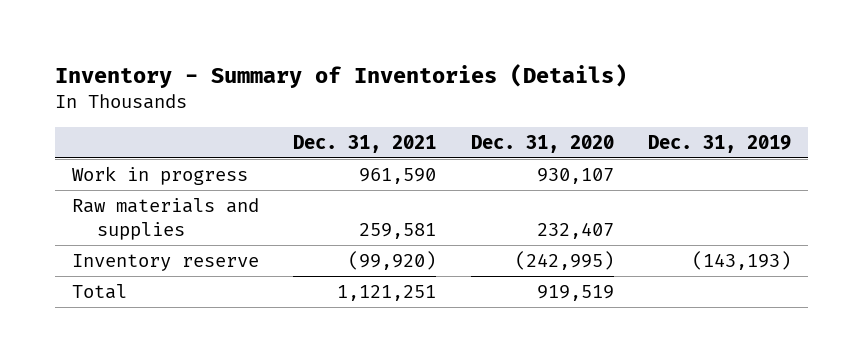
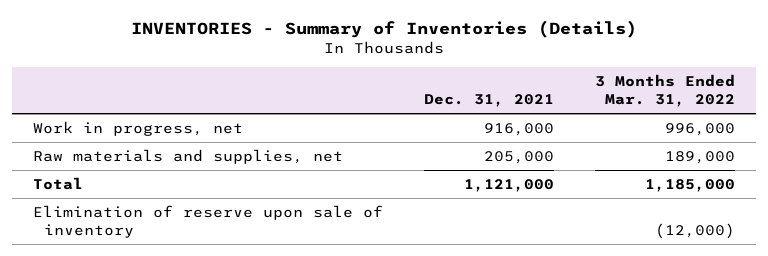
[54,64,627,89] Inventory - Summary of Inventories (Details) -> [131,20,638,39] INVENTORIES - Summary of Inventories (Details)
[470,134,614,153] Dec. 31, 2020 -> none
[647,134,791,153] Dec. 31, 2019 -> none
none -> [595,74,736,108] 3 Months Ended Mar. 31, 2022
[71,254,259,272] Inventory reserve -> none
[71,166,248,186] Work in progress -> [32,121,243,137] Work in progress, net
[359,168,437,185] 961,590 -> [484,123,555,137] 916,000
[71,198,259,240] Raw materials and supplies -> [32,149,343,165] Raw materials and supplies, net
[359,222,437,239] 259,581 -> [484,151,555,165] 205,000
[337,285,437,302] 1,121,251 -> [464,179,555,193] 1,121,000
none -> [32,205,383,239] Elimination of reserve upon sale of inventory

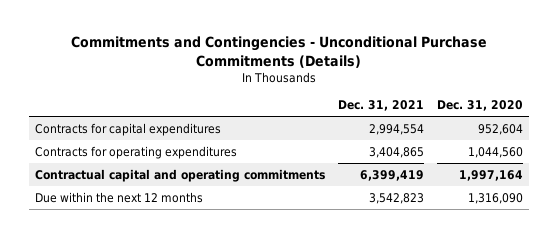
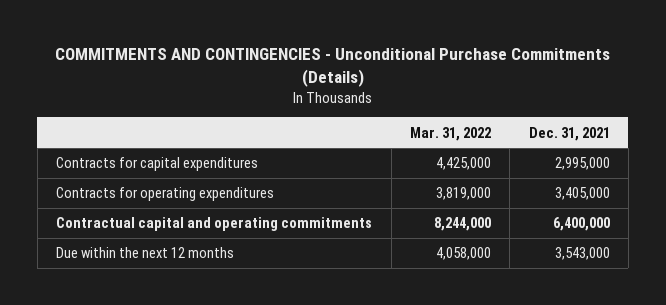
[71,36,488,68] Commitments and Contingencies - Unconditional Purchase Commitments (Details) -> [54,48,610,87] COMMITMENTS AND CONTINGENCIES - Unconditional Purchase Commitments (Details)
[436,100,523,112] Dec. 31, 2020 -> none
none -> [409,126,491,141] Mar. 31, 2022
[369,123,425,135] 2,994,554 -> [554,157,610,171] 2,995,000
[369,146,425,158] 3,404,865 -> [554,187,610,201] 3,405,000
[360,169,425,181] 6,399,419 -> [552,217,610,232] 6,400,000
[369,192,425,204] 3,542,823 -> [554,247,610,261] 3,543,000

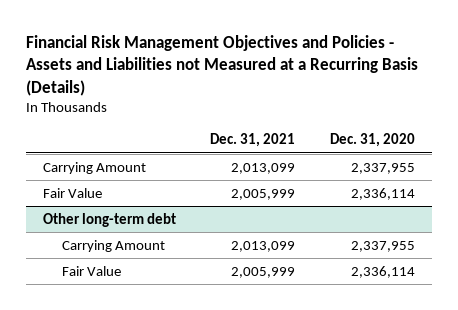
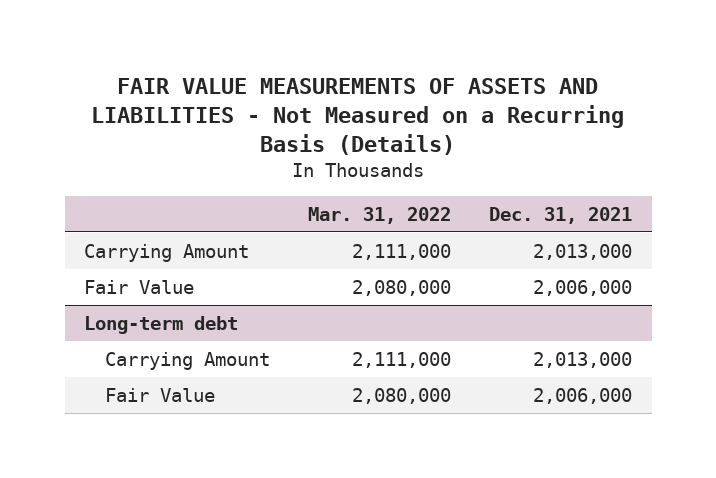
[26,35,419,96] Financial Risk Management Objectives and Policies - Assets and Liabilities not Measured at a Recurring Basis (Details) -> [91,77,625,155] FAIR VALUE MEASUREMENTS OF ASSETS AND LIABILITIES - Not Measured on a Recurring Basis (Details)
[329,133,415,148] Dec. 31, 2020 -> none
none -> [307,206,451,224] Mar. 31, 2022
[231,162,296,174] 2,013,099 -> [533,243,633,260] 2,013,000
[231,188,296,200] 2,005,999 -> [533,279,633,296] 2,006,000
[43,212,177,227] Other long-term debt -> [83,315,238,334] Long-term debt
[231,240,296,252] 2,013,099 -> [533,351,633,368] 2,013,000
[231,266,296,278] 2,005,999 -> [533,387,633,404] 2,006,000

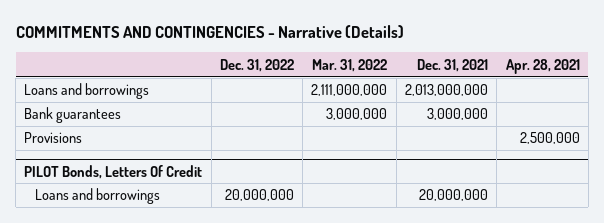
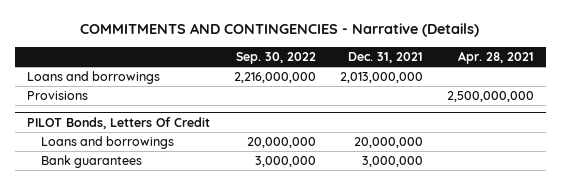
[219,58,294,72] Dec. 31, 2022 -> none
[312,58,388,72] Mar. 31, 2022 -> none
none -> [235,51,316,64] Sep. 30, 2022
[24,107,122,124] Bank guarantees -> none
[519,132,580,145] 2,500,000 -> [446,91,534,103] 2,500,000,000
none -> [41,155,143,169] Bank guarantees

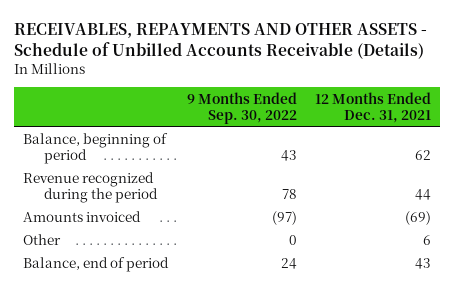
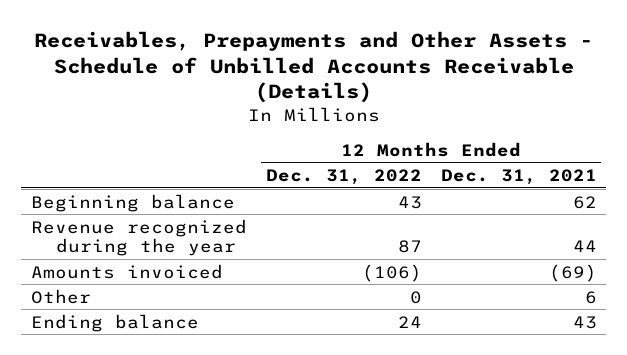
[13,22,427,59] RECEIVABLES, REPAYMENTS AND OTHER ASSETS - Schedule of Unbilled Accounts Receivable (Details) -> [33,30,593,104] Receivables, Prepayments and Other Assets - Schedule of Unbilled Accounts Receivable (Details)
[186,91,297,124] 9 Months Ended Sep. 30, 2022 -> none
none -> [265,169,422,186] Dec. 31, 2022
[23,133,169,165] Balance, beginning of period -> [30,193,235,212] Beginning balance
[23,172,158,204] Revenue recognized during the period -> [30,218,247,257] Revenue recognized during the year
[23,257,170,273] Balance, end of period -> [30,313,199,332] Ending balance

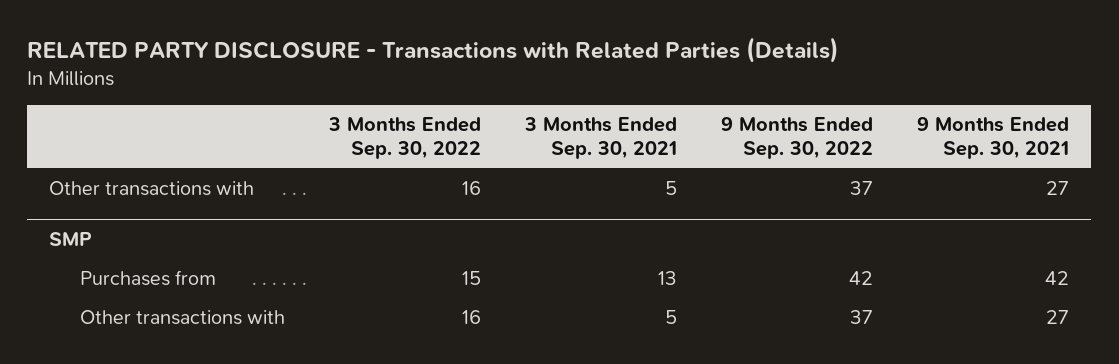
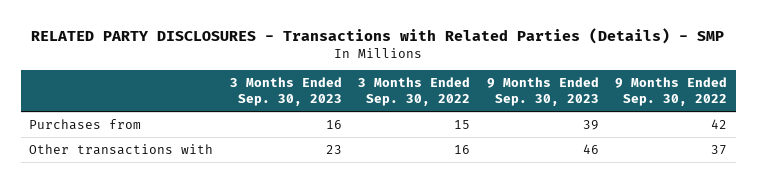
[27,37,840,64] RELATED PARTY DISCLOSURE - Transactions with Related Parties (Details) -> [31,27,725,44] RELATED PARTY DISCLOSURES - Transactions with Related Parties (Details) - SMP
[524,117,678,159] 3 Months Ended Sep. 30, 2021 -> none
[917,117,1070,159] 9 Months Ended Sep. 30, 2021 -> none
none -> [229,77,342,107] 3 Months Ended Sep. 30, 2023
none -> [486,77,599,107] 9 Months Ended Sep. 30, 2023
[49,181,255,197] Other transactions with -> none
[49,232,93,247] SMP -> none

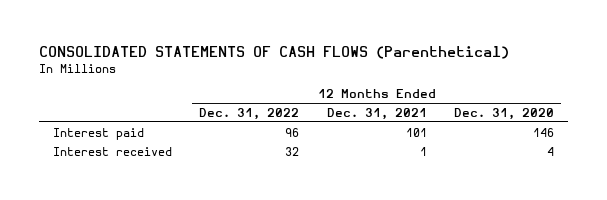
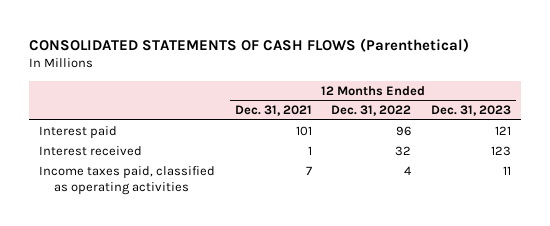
[454,107,555,120] Dec. 31, 2020 -> none
none -> [431,105,512,117] Dec. 31, 2023
none -> [38,165,215,196] Income taxes paid, classified as operating activities

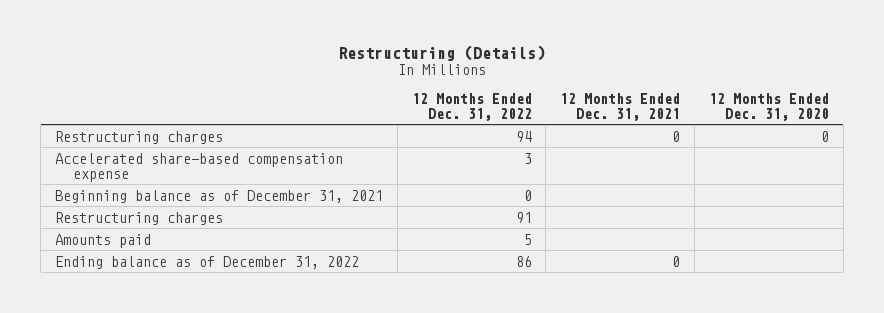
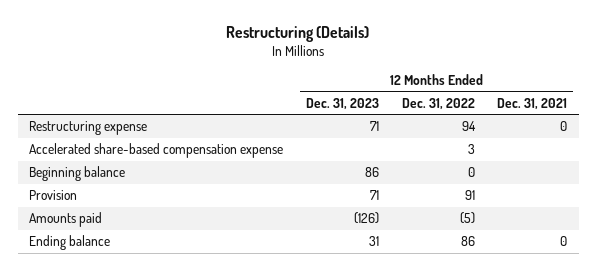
[708,92,829,121] 12 Months Ended Dec. 31, 2020 -> none
none -> [305,97,379,110] Dec. 31, 2023
[55,130,224,144] Restructuring charges -> [28,121,147,136] Restructuring expense
[55,189,384,203] Beginning balance as of December 31, 2021 -> [28,166,125,182] Beginning balance
[55,211,224,225] Restructuring charges -> [28,190,77,201] Provision
[523,233,532,245] 5 -> [459,212,475,225] (5)
[55,255,360,269] Ending balance as of December 31, 2022 -> [28,235,110,251] Ending balance

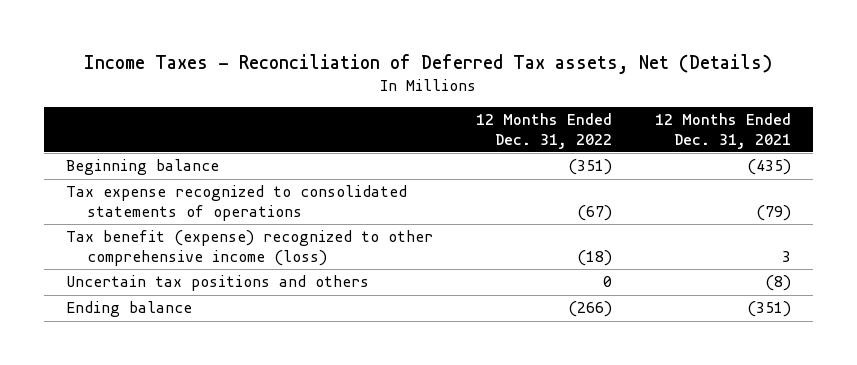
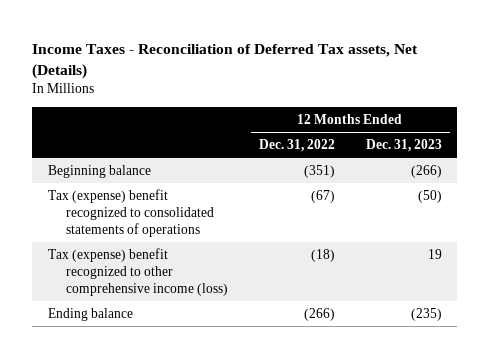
[654,112,791,149] 12 Months Ended Dec. 31, 2021 -> none
none -> [365,139,442,153] Dec. 31, 2023
[65,275,369,292] Uncertain tax positions and others -> none
[65,185,407,222] Tax expense recognized to consolidated statements of operations -> [47,189,215,237] Tax (expense) benefit recognized to consolidated statements of operations
[65,230,433,267] Tax benefit (expense) recognized to other comprehensive income (loss) -> [47,248,229,296] Tax (expense) benefit recognized to other comprehensive income (loss)

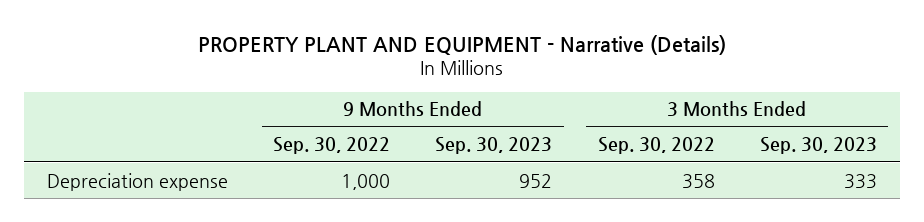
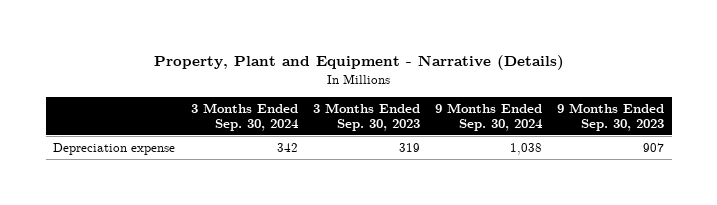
[197,35,726,56] PROPERTY PLANT AND EQUIPMENT - Narrative (Details) -> [153,55,564,71] Property, Plant and Equipment - Narrative (Details)
[273,137,391,155] Sep. 30, 2022 -> none
[597,137,715,155] Sep. 30, 2022 -> none
none -> [190,102,299,132] 3 Months Ended Sep. 30, 2024
none -> [434,102,543,132] 9 Months Ended Sep. 30, 2024
[519,173,553,188] 952 -> [643,142,665,152] 907
[844,173,878,189] 333 -> [398,142,420,152] 319

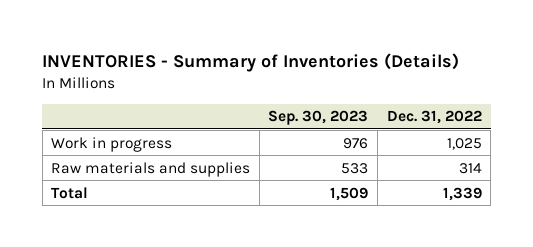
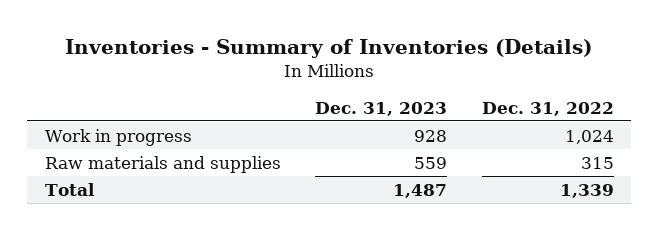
[42,52,460,72] INVENTORIES - Summary of Inventories (Details) -> [65,38,593,58] Inventories - Summary of Inventories (Details)
[268,110,369,126] Sep. 30, 2023 -> none
none -> [315,101,448,116] Dec. 31, 2023
[446,137,482,150] 1,025 -> [564,129,614,144] 1,024
[458,162,482,174] 314 -> [580,156,614,169] 315

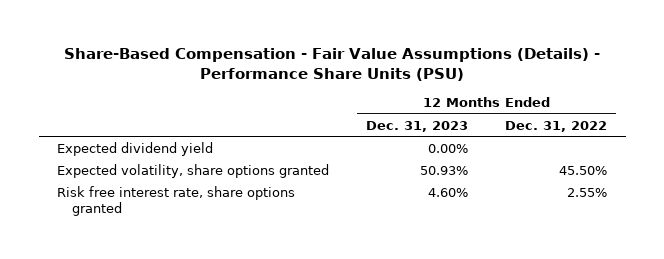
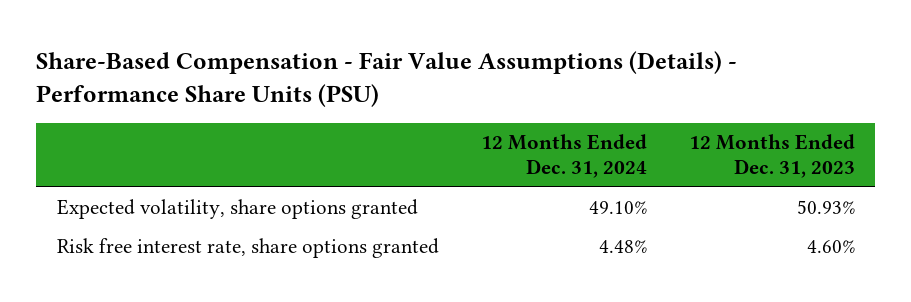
[505,120,608,132] Dec. 31, 2022 -> none
none -> [480,134,647,178] 12 Months Ended Dec. 31, 2024
[57,141,214,156] Expected dividend yield -> none

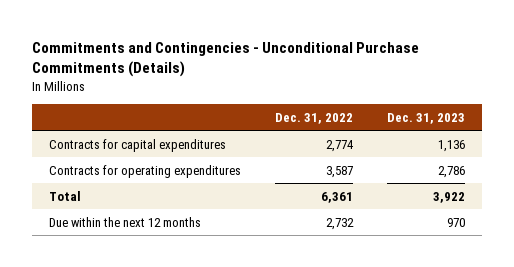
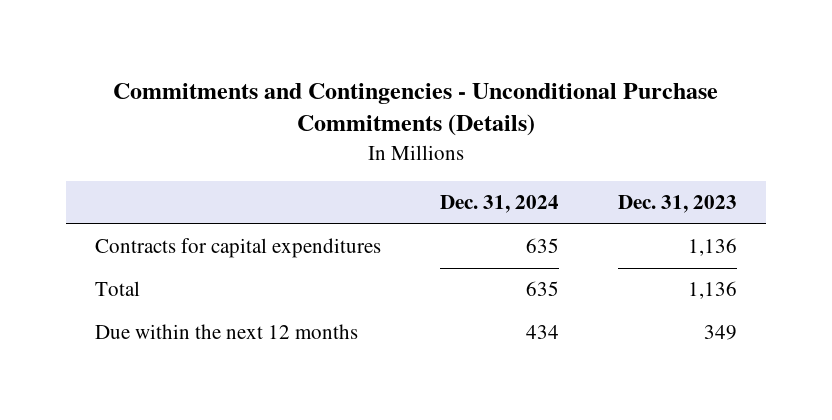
[274,112,353,124] Dec. 31, 2022 -> none
none -> [440,195,560,214] Dec. 31, 2024
[49,164,242,178] Contracts for operating expenditures -> none
[432,191,465,203] 3,922 -> [687,281,737,300] 1,136
[446,217,465,227] 970 -> [703,325,737,341] 349

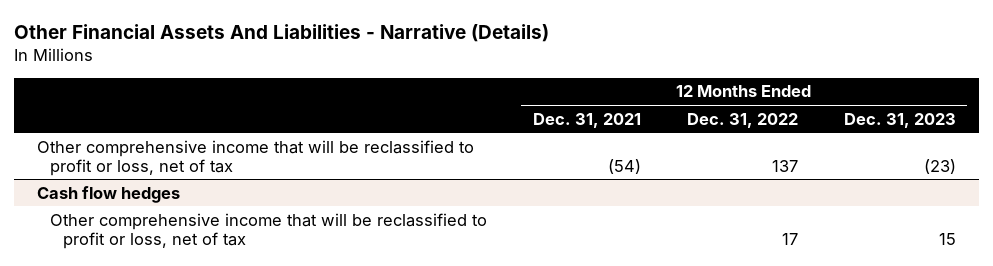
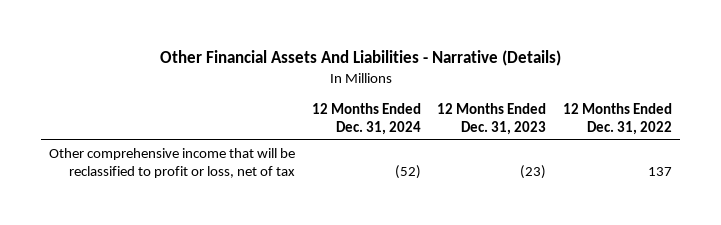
[532,112,641,128] Dec. 31, 2021 -> none
none -> [311,102,421,136] 12 Months Ended Dec. 31, 2024
[36,185,180,203] Cash flow hedges -> none
[50,212,488,249] Other comprehensive income that will be reclassified to profit or loss, net of tax -> none

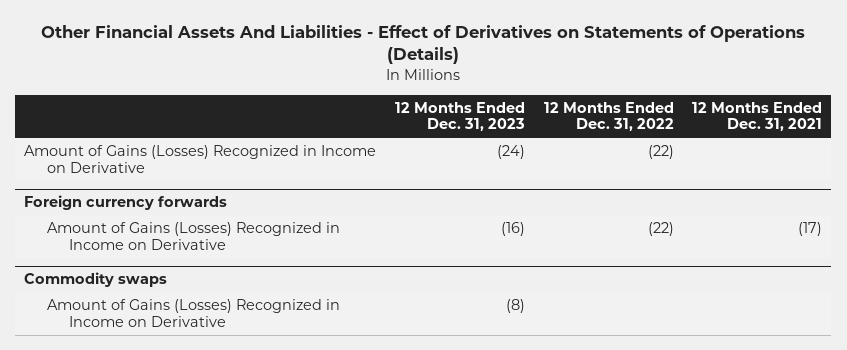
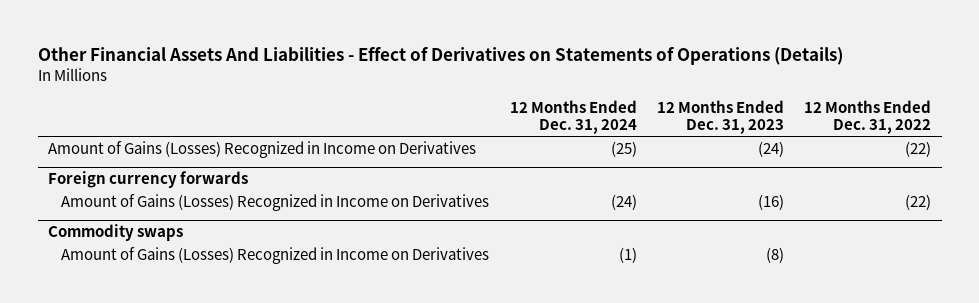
[692,101,823,132] 12 Months Ended Dec. 31, 2021 -> none
none -> [509,99,637,135] 12 Months Ended Dec. 31, 2024
[24,144,377,173] Amount of Gains (Losses) Recognized in Income on Derivative -> [47,140,476,158] Amount of Gains (Losses) Recognized in Income on Derivatives
[46,221,340,250] Amount of Gains (Losses) Recognized in Income on Derivative -> [61,193,490,211] Amount of Gains (Losses) Recognized in Income on Derivatives
[46,298,340,327] Amount of Gains (Losses) Recognized in Income on Derivative -> [61,246,490,264] Amount of Gains (Losses) Recognized in Income on Derivatives

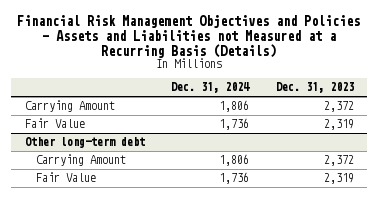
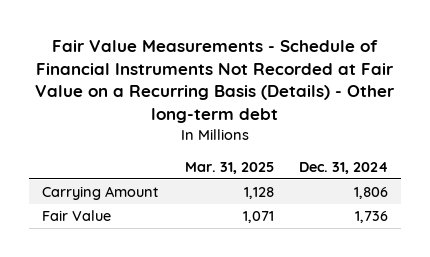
[17,15,361,58] Financial Risk Management Objectives and Policies - Assets and Liabilities not Measured at a Recurring Basis (Details) -> [35,39,396,124] Fair Value Measurements - Schedule of Financial Instruments Not Recorded at Fair Value on a Recurring Basis (Details) - Other long-term debt
[275,82,354,94] Dec. 31, 2023 -> none
none -> [184,161,274,174] Mar. 31, 2025
[24,137,145,149] Other long-term debt -> none
[35,154,126,167] Carrying Amount -> none
[35,172,96,183] Fair Value -> none

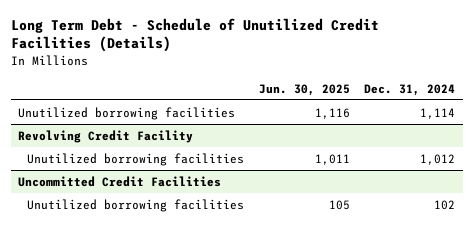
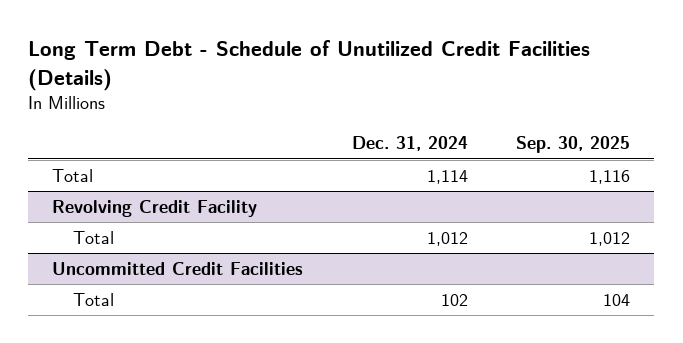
[258,83,350,96] Jun. 30, 2025 -> none
none -> [516,136,631,154] Sep. 30, 2025
[18,106,236,120] Unutilized borrowing facilities -> [52,169,94,183] Total
[26,152,244,166] Unutilized borrowing facilities -> [73,231,115,245] Total
[26,198,244,212] Unutilized borrowing facilities -> [73,293,115,307] Total

